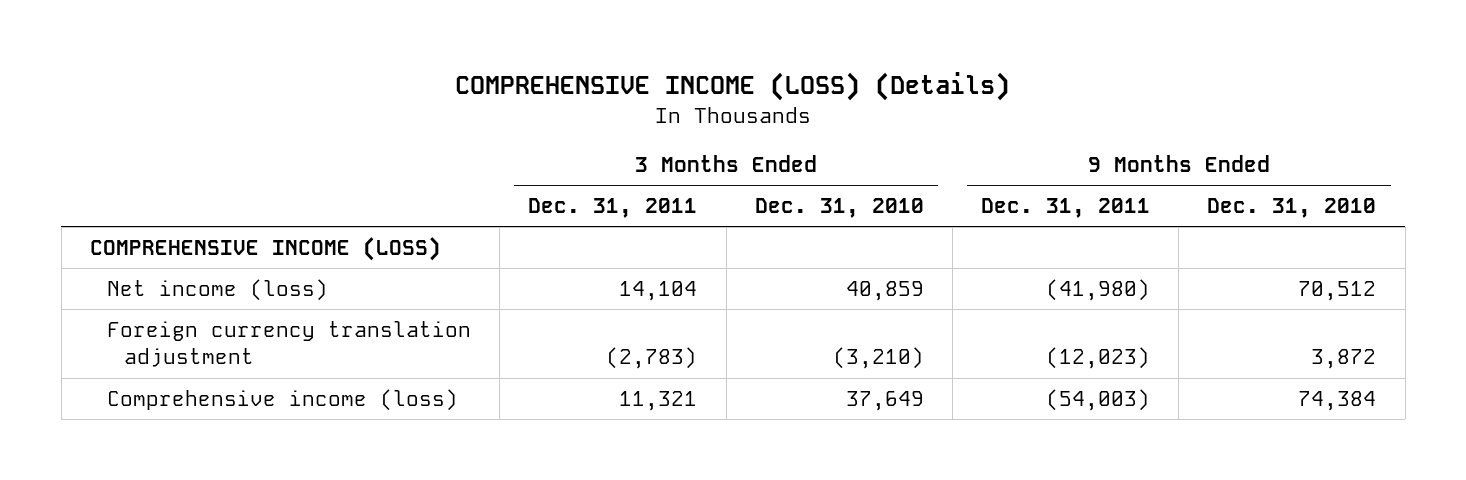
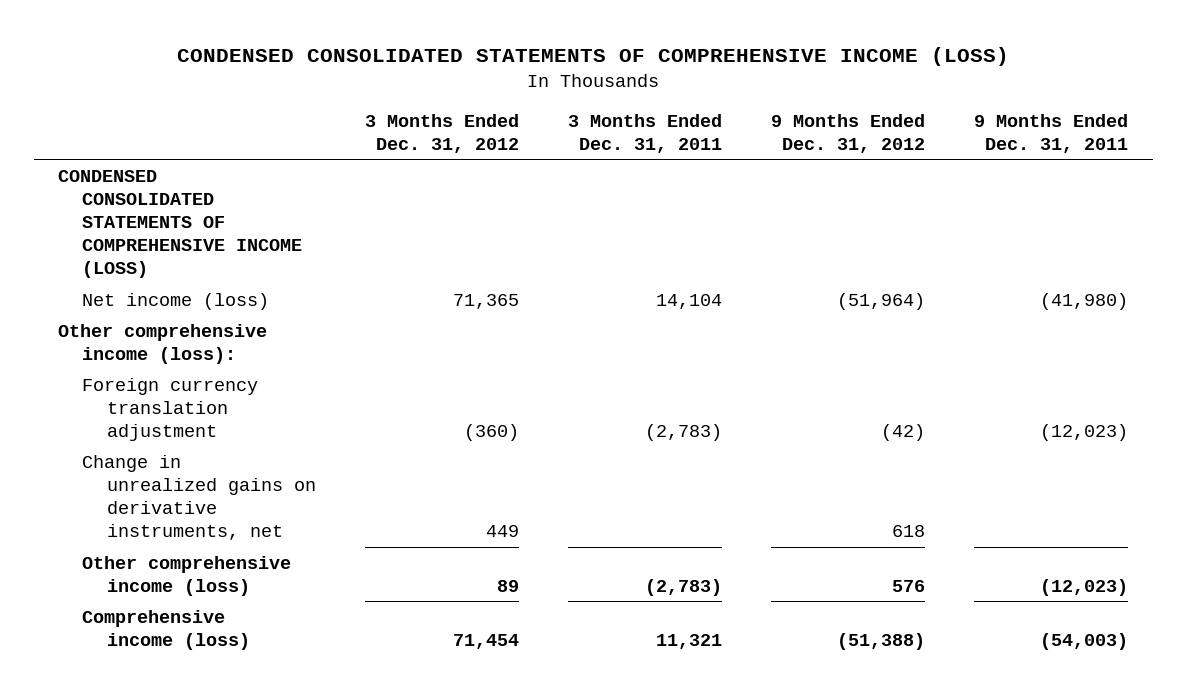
[455,72,1011,102] COMPREHENSIVE INCOME (LOSS) (Details) -> [177,47,1010,67] CONDENSED CONSOLIDATED STATEMENTS OF COMPREHENSIVE INCOME (LOSS)
[754,197,924,218] Dec. 31, 2010 -> none
[1207,197,1377,218] Dec. 31, 2010 -> none
none -> [364,113,519,153] 3 Months Ended Dec. 31, 2012
none -> [771,113,926,153] 9 Months Ended Dec. 31, 2012
[89,236,441,261] COMPREHENSIVE INCOME (LOSS) -> none
none -> [58,169,303,279] CONDENSED CONSOLIDATED STATEMENTS OF COMPREHENSIVE INCOME (LOSS)
none -> [58,323,268,364] Other comprehensive income (loss):
none -> [82,454,316,541] Change in unrealized gains on derivative instruments, net
none -> [82,555,292,596] Other comprehensive income (loss)

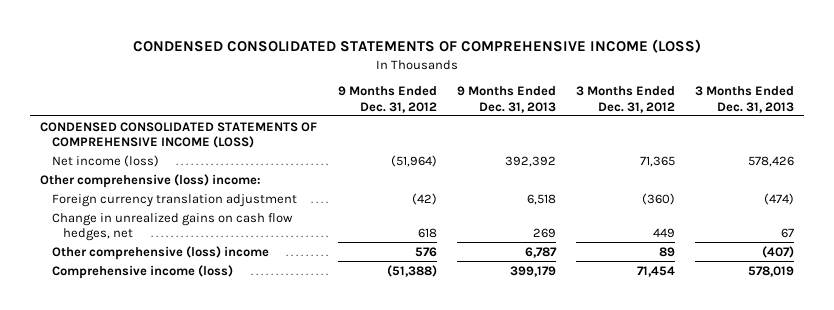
[568,113,723,153] 3 Months Ended Dec. 31, 2011 -> none
[974,113,1129,153] 9 Months Ended Dec. 31, 2011 -> none
none -> [456,86,556,113] 9 Months Ended Dec. 31, 2013
none -> [694,86,794,113] 3 Months Ended Dec. 31, 2013
[58,323,268,364] Other comprehensive income (loss): -> [40,173,262,188] Other comprehensive (loss) income:
[82,454,316,541] Change in unrealized gains on derivative instruments, net -> [51,212,293,241] Change in unrealized gains on cash flow hedges, net
[82,555,292,596] Other comprehensive income (loss) -> [51,245,269,260] Other comprehensive (loss) income

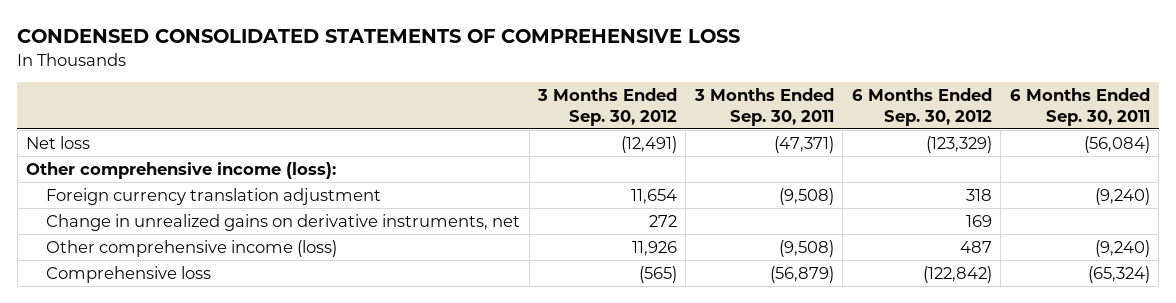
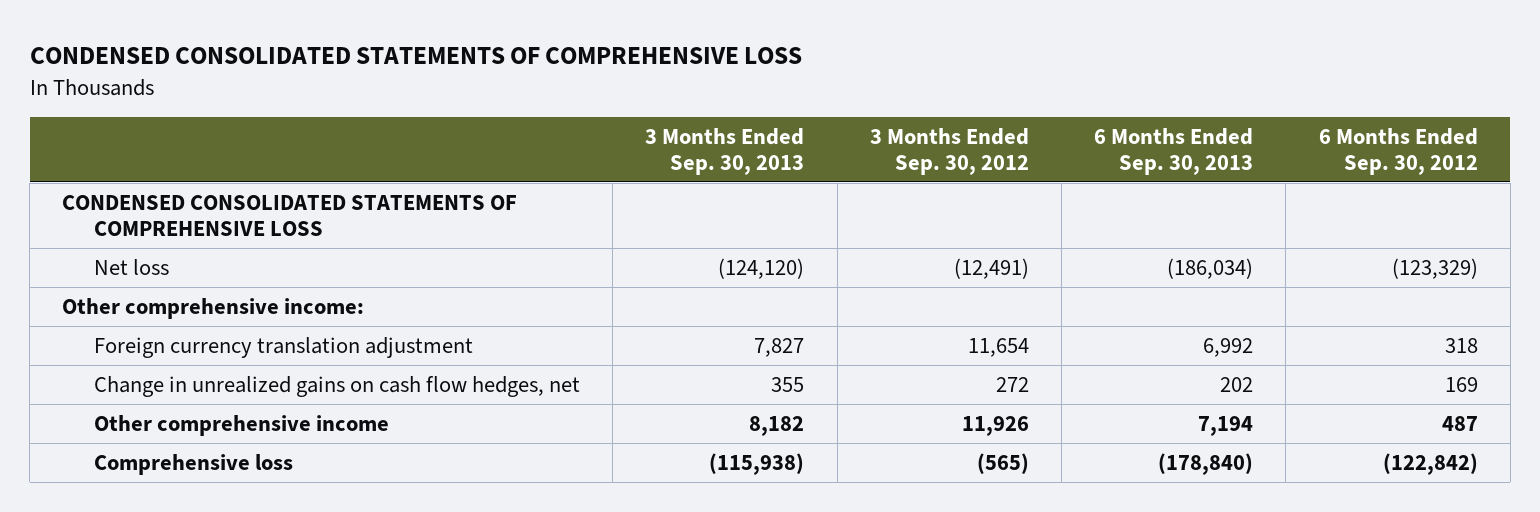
[693,88,834,126] 3 Months Ended Sep. 30, 2011 -> none
[1009,88,1150,126] 6 Months Ended Sep. 30, 2011 -> none
none -> [645,127,805,175] 3 Months Ended Sep. 30, 2013
none -> [1094,127,1254,175] 6 Months Ended Sep. 30, 2013
none -> [62,194,518,236] CONDENSED CONSOLIDATED STATEMENTS OF COMPREHENSIVE LOSS
[26,161,337,179] Other comprehensive income (loss): -> [62,297,365,319] Other comprehensive income:
[46,213,521,231] Change in unrealized gains on derivative instruments, net -> [94,375,581,397] Change in unrealized gains on cash flow hedges, net
[46,239,338,257] Other comprehensive income (loss) -> [94,414,390,436] Other comprehensive income

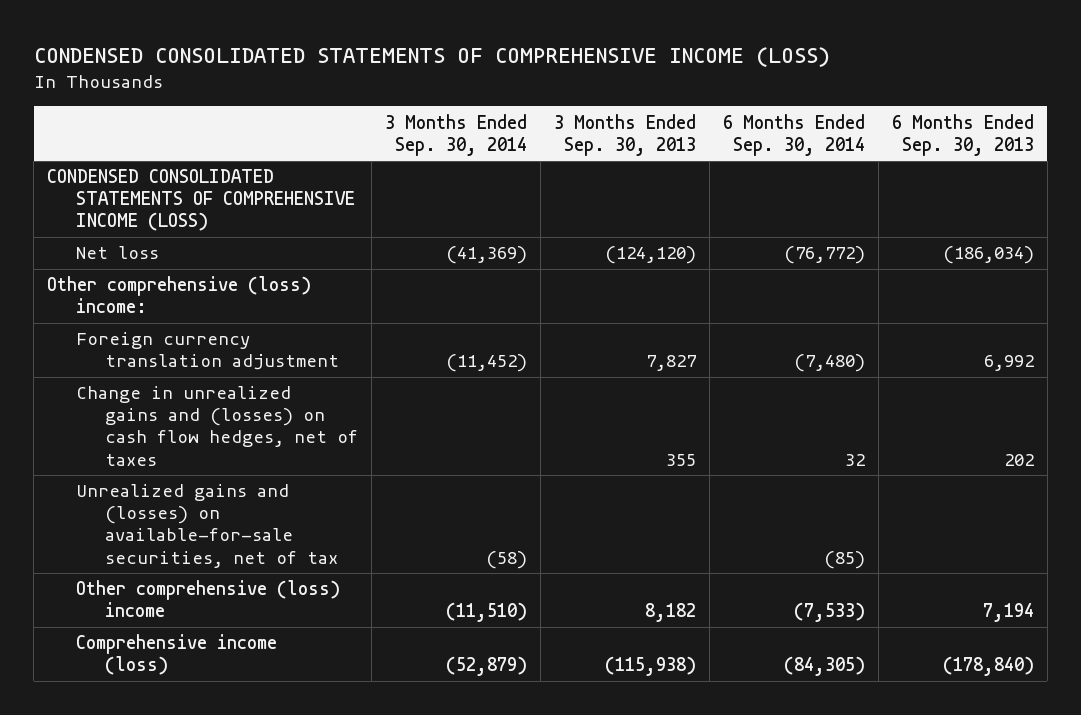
[29,47,802,65] CONDENSED CONSOLIDATED STATEMENTS OF COMPREHENSIVE LOSS -> [33,46,830,67] CONDENSED CONSOLIDATED STATEMENTS OF COMPREHENSIVE INCOME (LOSS)
[869,127,1029,175] 3 Months Ended Sep. 30, 2012 -> none
[1318,127,1478,175] 6 Months Ended Sep. 30, 2012 -> none
none -> [385,113,528,156] 3 Months Ended Sep. 30, 2014
none -> [722,113,865,156] 6 Months Ended Sep. 30, 2014
[62,194,518,236] CONDENSED CONSOLIDATED STATEMENTS OF COMPREHENSIVE LOSS -> [47,169,356,232] CONDENSED CONSOLIDATED STATEMENTS OF COMPREHENSIVE INCOME (LOSS)
[62,297,365,319] Other comprehensive income: -> [47,276,312,314] Other comprehensive (loss) income:
[94,375,581,397] Change in unrealized gains on cash flow hedges, net -> [76,386,359,466] Change in unrealized gains and (losses) on cash flow hedges, net of taxes
none -> [76,484,339,568] Unrealized gains and (losses) on available-for-sale securities, net of tax
[94,414,390,436] Other comprehensive income -> [76,580,341,618] Other comprehensive (loss) income
[94,453,294,475] Comprehensive loss -> [76,634,278,676] Comprehensive income (loss)

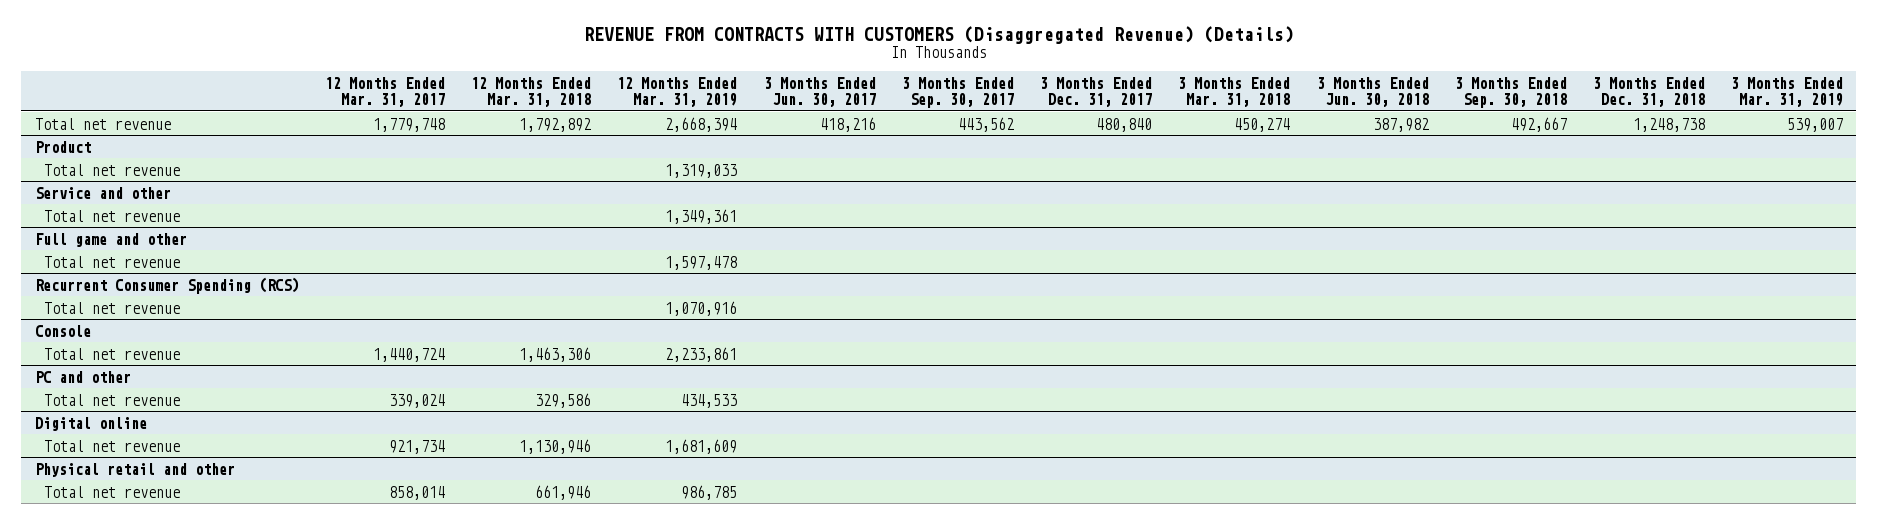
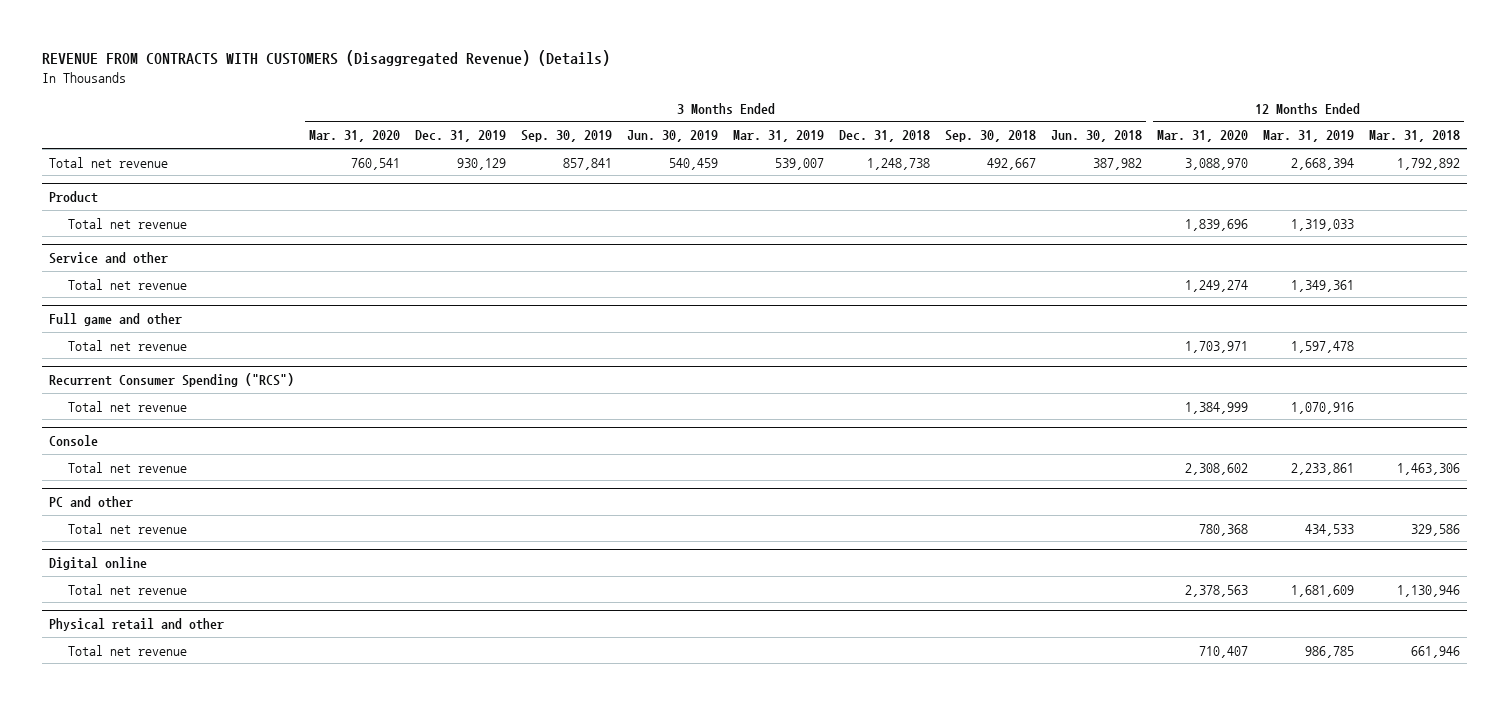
[324,76,445,107] 12 Months Ended Mar. 31, 2017 -> none
[763,76,876,107] 3 Months Ended Jun. 30, 2017 -> none
[901,76,1014,108] 3 Months Ended Sep. 30, 2017 -> none
[1040,76,1153,107] 3 Months Ended Dec. 31, 2017 -> none
[1178,76,1291,107] 3 Months Ended Mar. 31, 2018 -> none
none -> [309,130,401,143] Mar. 31, 2020
none -> [415,130,507,143] Dec. 31, 2019
none -> [521,130,613,143] Sep. 30, 2019
none -> [627,130,719,143] Jun. 30, 2019
none -> [1156,130,1248,143] Mar. 31, 2020
[34,276,299,294] Recurrent Consumer Spending (RCS) -> [49,373,295,388] Recurrent Consumer Spending ("RCS")

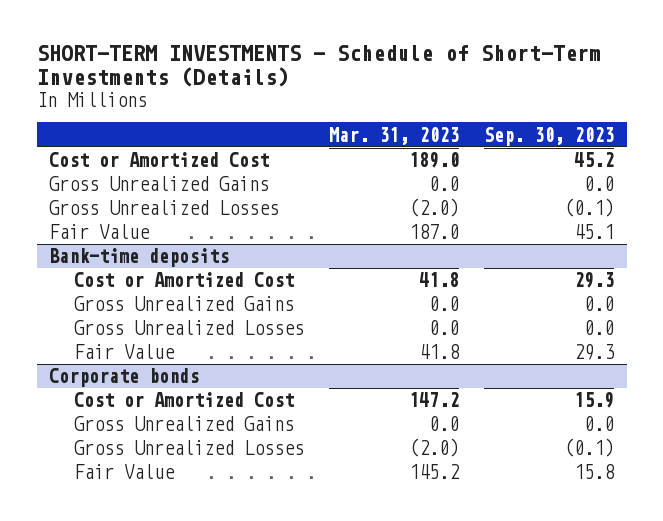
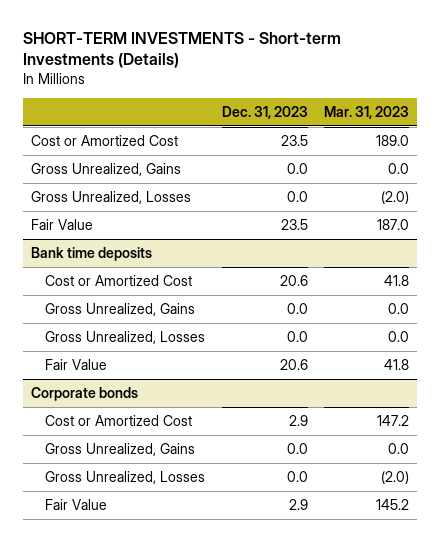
[36,45,601,88] SHORT-TERM INVESTMENTS - Schedule of Short-Term Investments (Details) -> [22,32,341,69] SHORT-TERM INVESTMENTS - Short-term Investments (Details)
[484,126,615,146] Sep. 30, 2023 -> none
none -> [221,105,308,119] Dec. 31, 2023
[49,176,270,192] Gross Unrealized Gains -> [30,162,181,176] Gross Unrealized, Gains
[49,200,280,216] Gross Unrealized Losses -> [30,190,191,204] Gross Unrealized, Losses
[49,248,230,268] Bank-time deposits -> [30,246,152,261] Bank time deposits
[73,296,294,312] Gross Unrealized Gains -> [45,302,196,316] Gross Unrealized, Gains
[73,320,304,336] Gross Unrealized Losses -> [45,330,206,344] Gross Unrealized, Losses
[73,416,294,432] Gross Unrealized Gains -> [45,442,196,456] Gross Unrealized, Gains
[73,440,304,456] Gross Unrealized Losses -> [45,470,206,484] Gross Unrealized, Losses

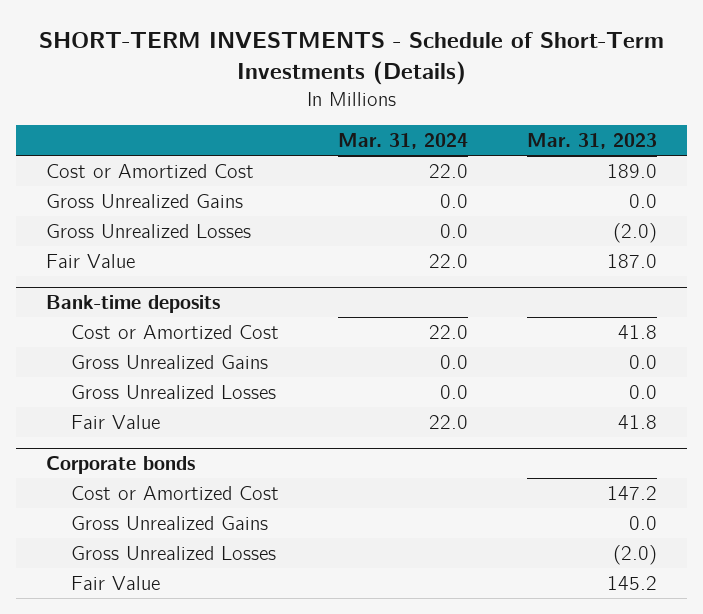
[22,32,341,69] SHORT-TERM INVESTMENTS - Short-term Investments (Details) -> [38,31,664,85] SHORT-TERM INVESTMENTS - Schedule of Short-Term Investments (Details)
[221,105,308,119] Dec. 31, 2023 -> none
none -> [338,133,469,150] Mar. 31, 2024
[30,162,181,176] Gross Unrealized, Gains -> [45,193,243,208] Gross Unrealized Gains
[30,190,191,204] Gross Unrealized, Losses -> [45,223,251,238] Gross Unrealized Losses
[30,246,152,261] Bank time deposits -> [45,295,220,314] Bank-time deposits
[45,302,196,316] Gross Unrealized, Gains -> [71,354,269,369] Gross Unrealized Gains
[45,330,206,344] Gross Unrealized, Losses -> [71,384,277,399] Gross Unrealized Losses
[45,442,196,456] Gross Unrealized, Gains -> [71,515,269,530] Gross Unrealized Gains
[45,470,206,484] Gross Unrealized, Losses -> [71,545,277,560] Gross Unrealized Losses

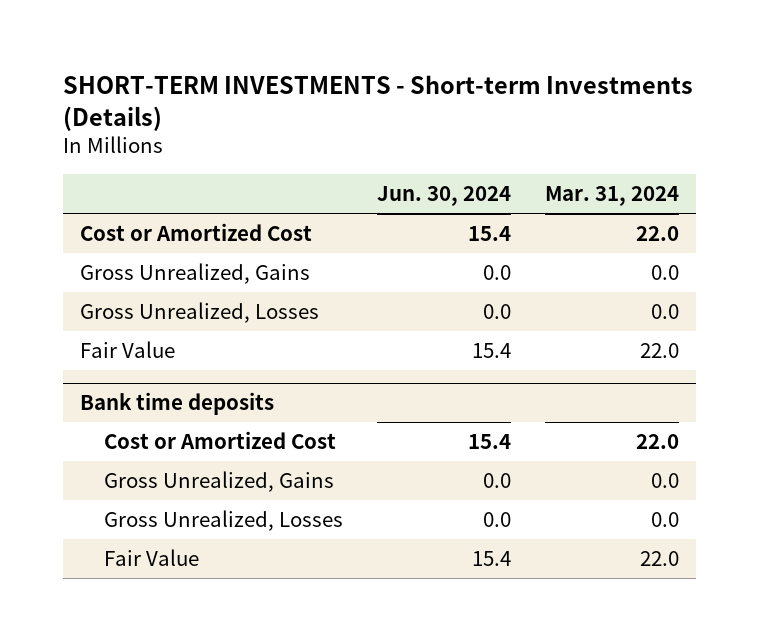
[38,31,664,85] SHORT-TERM INVESTMENTS - Schedule of Short-Term Investments (Details) -> [62,75,693,131] SHORT-TERM INVESTMENTS - Short-term Investments (Details)
[527,133,658,150] Mar. 31, 2023 -> none
none -> [377,185,512,206] Jun. 30, 2024
[45,193,243,208] Gross Unrealized Gains -> [79,263,310,285] Gross Unrealized, Gains
[45,223,251,238] Gross Unrealized Losses -> [79,302,319,324] Gross Unrealized, Losses
[45,295,220,314] Bank-time deposits -> [79,392,274,416] Bank time deposits
[71,354,269,369] Gross Unrealized Gains -> [104,471,335,493] Gross Unrealized, Gains
[71,384,277,399] Gross Unrealized Losses -> [104,510,344,532] Gross Unrealized, Losses
[45,456,195,475] Corporate bonds -> none
[71,485,280,500] Cost or Amortized Cost -> none
[71,515,269,530] Gross Unrealized Gains -> none
[71,545,277,560] Gross Unrealized Losses -> none
[71,575,161,590] Fair Value -> none

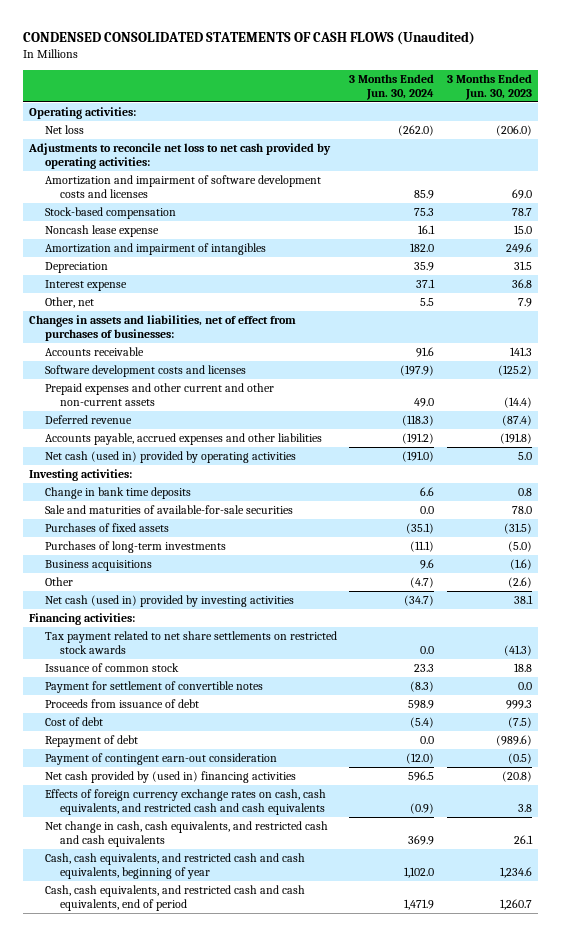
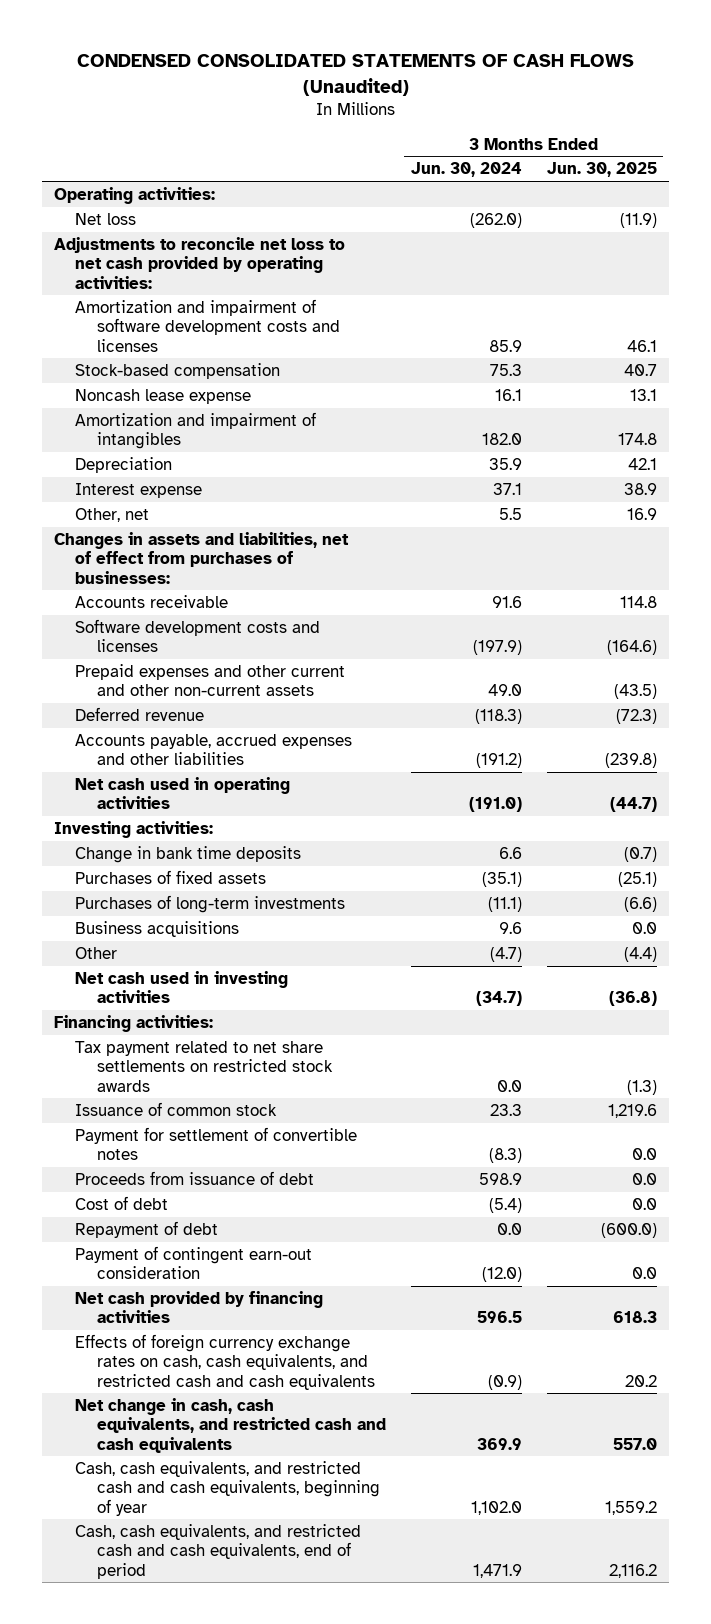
[447,74,533,101] 3 Months Ended Jun. 30, 2023 -> none
none -> [546,162,657,178] Jun. 30, 2025
[44,450,296,463] Net cash (used in) provided by operating activities -> [75,776,291,810] Net cash used in operating activities
[44,504,293,514] Sale and maturities of available-for-sale securities -> none
[44,594,294,607] Net cash (used in) provided by investing activities -> [75,970,289,1004] Net cash used in investing activities
[44,770,296,783] Net cash provided by (used in) financing activities -> [75,1290,324,1324] Net cash provided by financing activities

